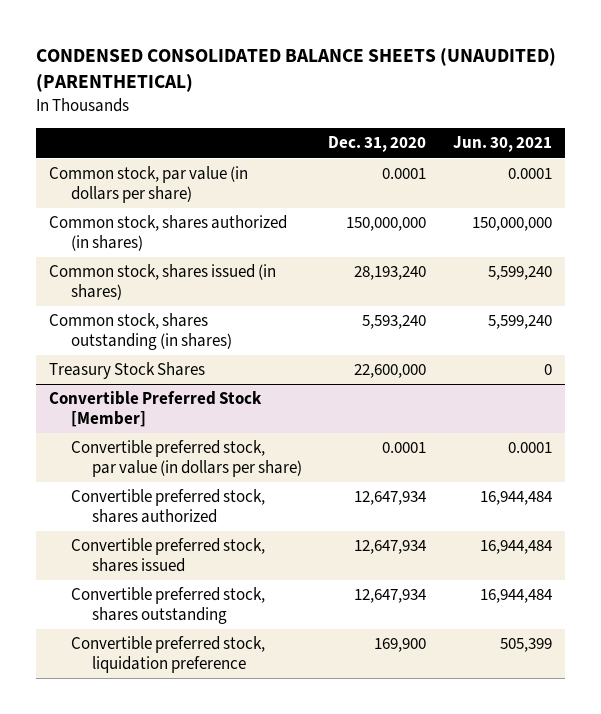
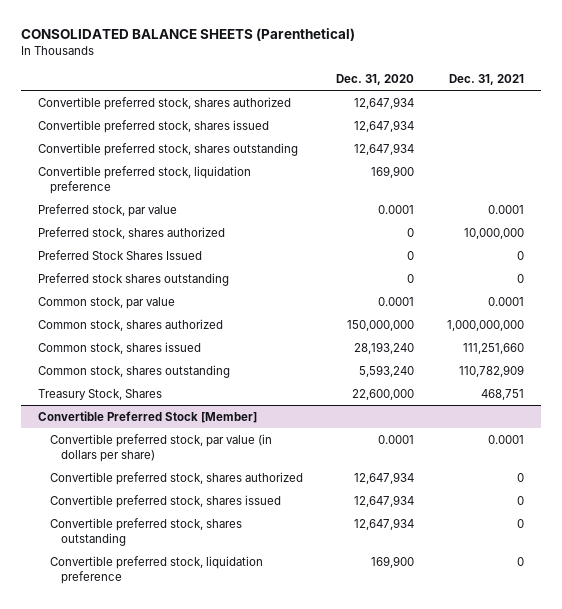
[36,48,557,93] CONDENSED CONSOLIDATED BALANCE SHEETS (UNAUDITED) (PARENTHETICAL) -> [21,28,356,42] CONSOLIDATED BALANCE SHEETS (Parenthetical)
[453,136,553,153] Jun. 30, 2021 -> none
none -> [449,73,525,85] Dec. 31, 2021
none -> [37,96,291,110] Convertible preferred stock, shares authorized
none -> [37,119,269,133] Convertible preferred stock, shares issued
none -> [37,142,298,156] Convertible preferred stock, shares outstanding
none -> [37,165,251,194] Convertible preferred stock, liquidation preference
none -> [37,203,177,217] Preferred stock, par value
none -> [37,226,225,239] Preferred stock, shares authorized
none -> [37,249,202,260] Preferred Stock Shares Issued
none -> [37,272,229,286] Preferred stock shares outstanding
[49,166,249,203] Common stock, par value (in dollars per share) -> [37,296,175,309] Common stock, par value
[49,215,288,251] Common stock, shares authorized (in shares) -> [37,318,223,331] Common stock, shares authorized
[49,264,277,300] Common stock, shares issued (in shares) -> [37,341,201,354] Common stock, shares issued
[49,313,232,350] Common stock, shares outstanding (in shares) -> [37,364,230,378] Common stock, shares outstanding
[49,362,206,380] Treasury Stock Shares -> [37,388,162,400] Treasury Stock, Shares

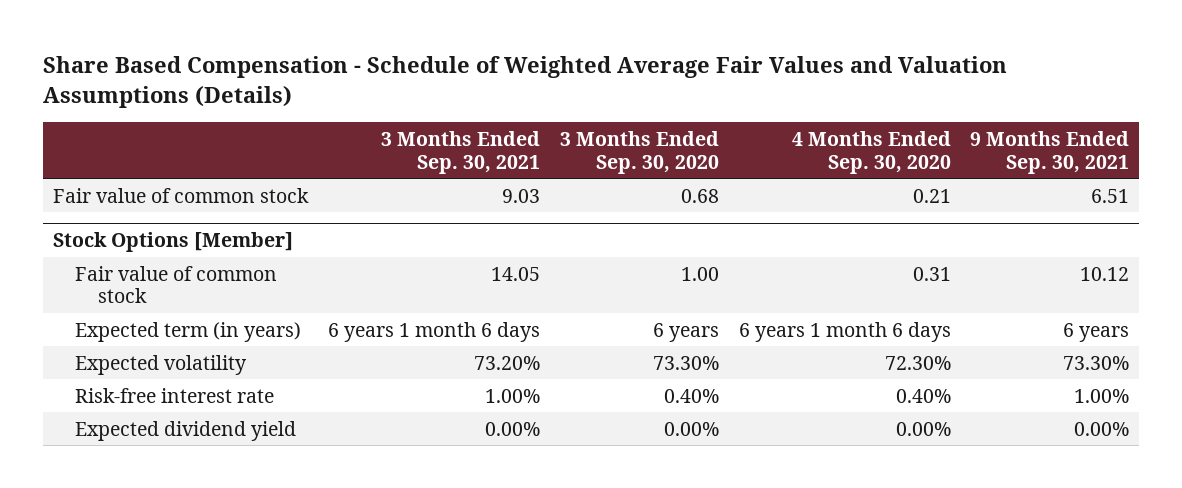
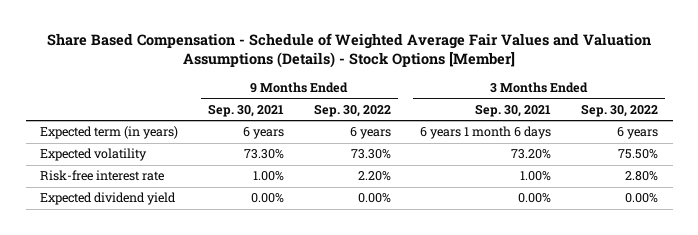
[42,55,1007,108] Share Based Compensation - Schedule of Weighted Average Fair Values and Valuation Assumptions (Details) -> [47,32,652,69] Share Based Compensation - Schedule of Weighted Average Fair Values and Valuation Assumptions (Details) - Stock Options [Member]
[559,130,719,174] 3 Months Ended Sep. 30, 2020 -> none
[791,130,951,174] 4 Months Ended Sep. 30, 2020 -> none
none -> [313,103,391,117] Sep. 30, 2022
none -> [580,103,658,117] Sep. 30, 2022
[52,187,309,203] Fair value of common stock -> none
[52,232,293,253] Stock Options [Member] -> none
[75,265,278,304] Fair value of common stock -> none

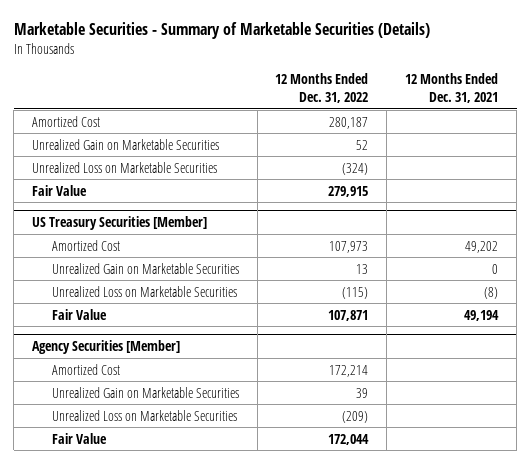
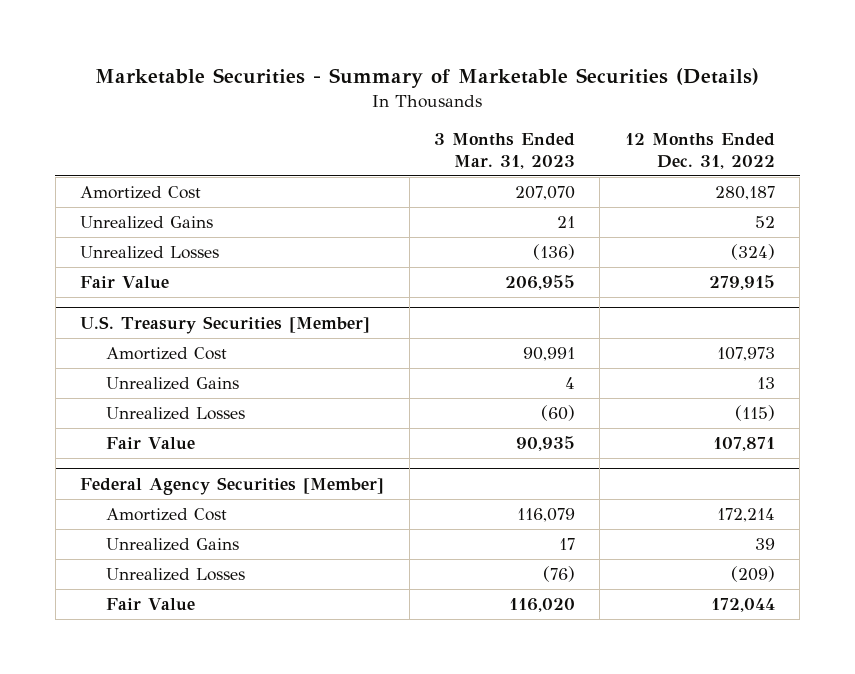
[405,73,499,104] 12 Months Ended Dec. 31, 2021 -> none
none -> [433,133,575,170] 3 Months Ended Mar. 31, 2023
[32,138,220,150] Unrealized Gain on Marketable Securities -> [80,216,214,230] Unrealized Gains
[32,161,218,173] Unrealized Loss on Marketable Securities -> [80,246,220,260] Unrealized Losses
[32,216,208,231] US Treasury Securities [Member] -> [80,315,371,334] U.S. Treasury Securities [Member]
[51,262,239,274] Unrealized Gain on Marketable Securities -> [106,377,240,391] Unrealized Gains
[51,285,237,297] Unrealized Loss on Marketable Securities -> [106,407,246,421] Unrealized Losses
[32,340,181,355] Agency Securities [Member] -> [80,476,385,495] Federal Agency Securities [Member]
[51,386,239,398] Unrealized Gain on Marketable Securities -> [106,538,240,552] Unrealized Gains
[51,409,237,421] Unrealized Loss on Marketable Securities -> [106,568,246,582] Unrealized Losses

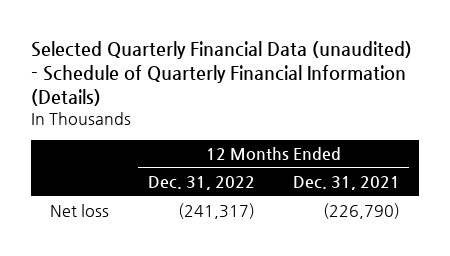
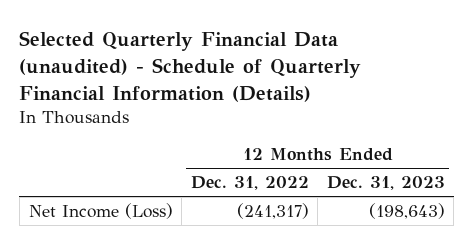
[292,176,400,191] Dec. 31, 2021 -> none
none -> [326,176,445,191] Dec. 31, 2023
[50,204,110,218] Net loss -> [28,202,173,219] Net Income (Loss)

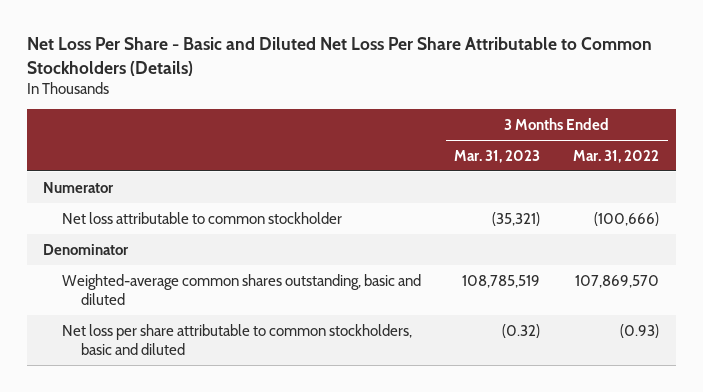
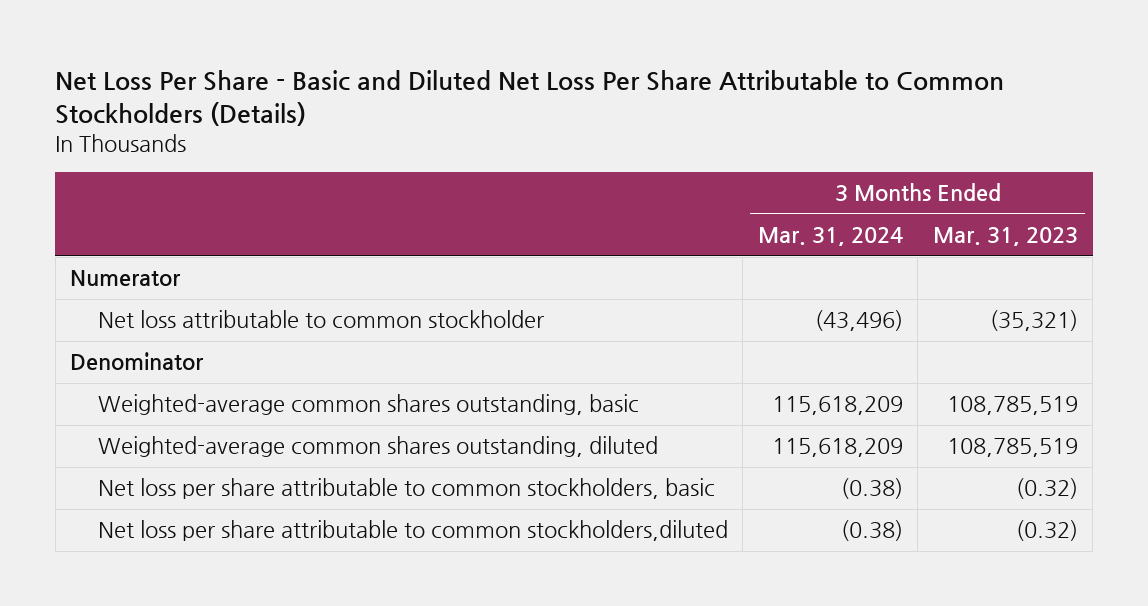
[573,149,660,163] Mar. 31, 2022 -> none
none -> [757,227,903,247] Mar. 31, 2024
none -> [97,394,639,416] Weighted-average common shares outstanding, basic
[62,273,422,305] Weighted-average common shares outstanding, basic and diluted -> [97,436,658,458] Weighted-average common shares outstanding, diluted
none -> [97,478,715,500] Net loss per share attributable to common stockholders, basic
[62,323,413,355] Net loss per share attributable to common stockholders, basic and diluted -> [97,520,728,542] Net loss per share attributable to common stockholders,diluted

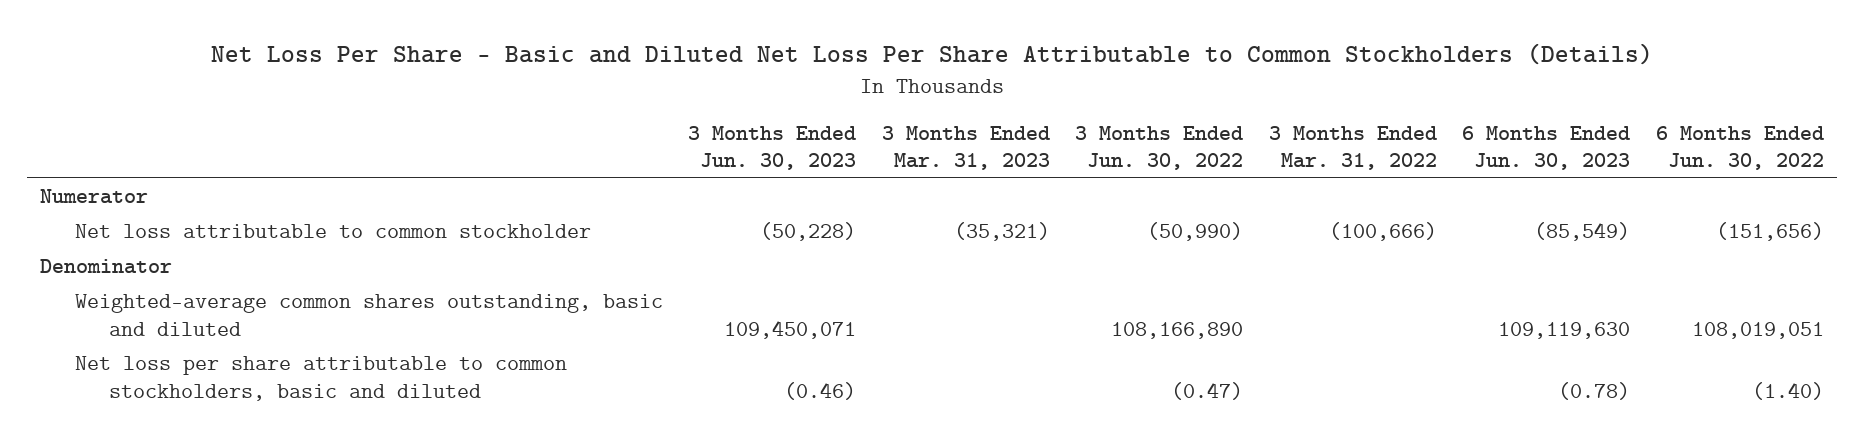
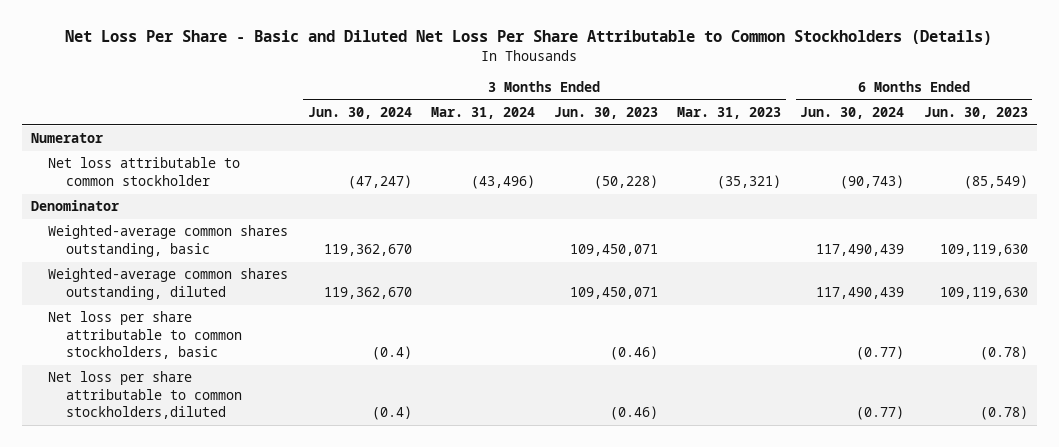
[1075,125,1244,170] 3 Months Ended Jun. 30, 2022 -> none
[1268,125,1437,170] 3 Months Ended Mar. 31, 2022 -> none
[1655,125,1824,170] 6 Months Ended Jun. 30, 2022 -> none
none -> [307,106,412,119] Jun. 30, 2024
none -> [430,106,535,119] Mar. 31, 2024
none -> [800,106,905,119] Jun. 30, 2024
none -> [48,225,289,257] Weighted-average common shares outstanding, basic
[74,294,663,336] Weighted-average common shares outstanding, basic and diluted -> [48,268,289,300] Weighted-average common shares outstanding, diluted
none -> [48,311,242,360] Net loss per share attributable to common stockholders, basic
[74,356,567,401] Net loss per share attributable to common stockholders, basic and diluted -> [48,371,242,420] Net loss per share attributable to common stockholders,diluted

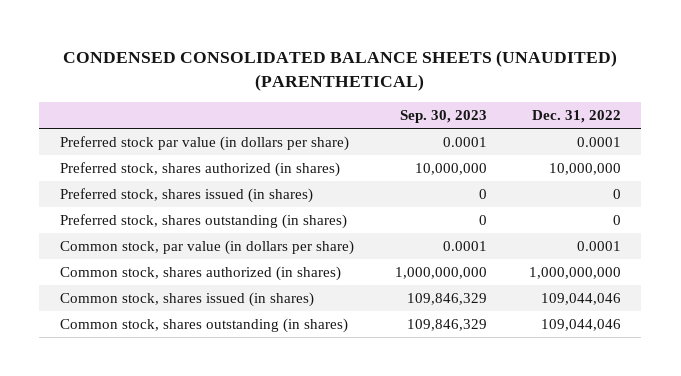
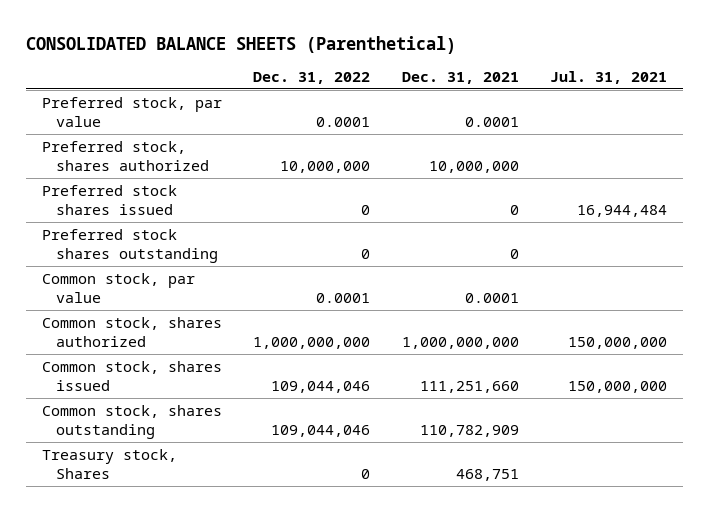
[63,50,618,91] CONDENSED CONSOLIDATED BALANCE SHEETS (UNAUDITED) (PARENTHETICAL) -> [26,35,457,54] CONSOLIDATED BALANCE SHEETS (Parenthetical)
[400,109,488,123] Sep. 30, 2023 -> none
none -> [401,71,519,84] Dec. 31, 2021
none -> [549,70,667,84] Jul. 31, 2021
[60,135,350,151] Preferred stock par value (in dollars per share) -> [42,96,223,127] Preferred stock, par value
[60,161,341,177] Preferred stock, shares authorized (in shares) -> [42,140,209,171] Preferred stock, shares authorized
[60,187,314,203] Preferred stock, shares issued (in shares) -> [42,184,178,215] Preferred stock shares issued
[60,213,348,229] Preferred stock, shares outstanding (in shares) -> [42,228,218,263] Preferred stock shares outstanding
[60,239,355,255] Common stock, par value (in dollars per share) -> [42,272,196,303] Common stock, par value
[60,265,342,281] Common stock, shares authorized (in shares) -> [42,316,223,347] Common stock, shares authorized
[60,291,315,307] Common stock, shares issued (in shares) -> [42,360,223,391] Common stock, shares issued
[60,317,349,333] Common stock, shares outstanding (in shares) -> [42,404,223,439] Common stock, shares outstanding
none -> [42,448,178,479] Treasury stock, Shares

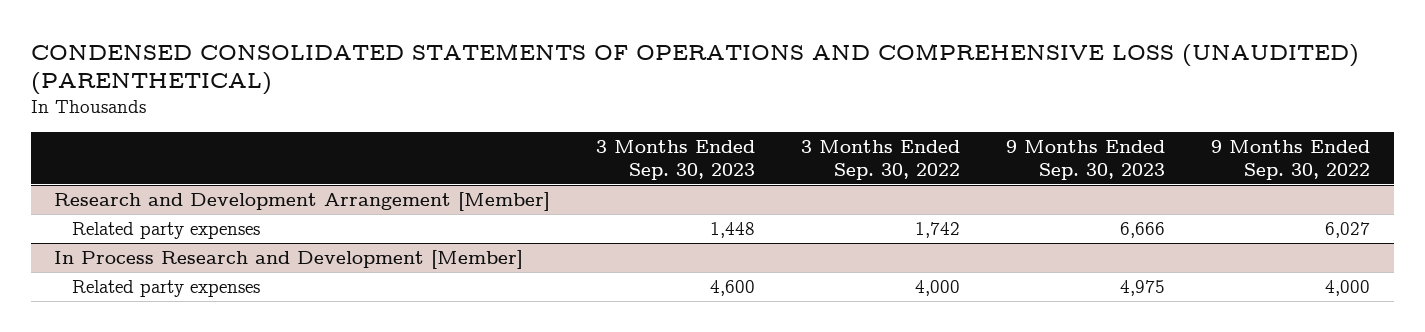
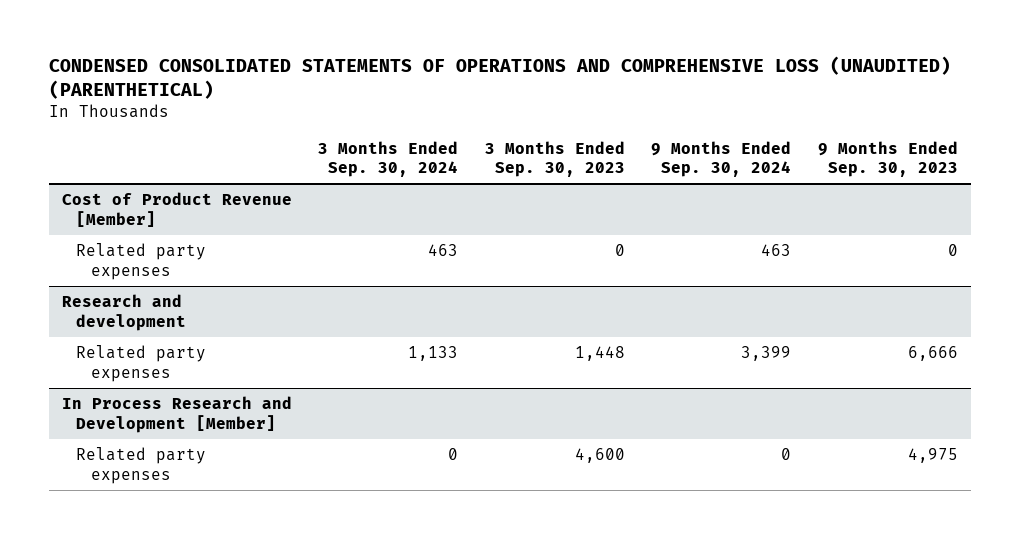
[801,139,961,180] 3 Months Ended Sep. 30, 2022 -> none
[1211,139,1371,180] 9 Months Ended Sep. 30, 2022 -> none
none -> [318,140,459,178] 3 Months Ended Sep. 30, 2024
none -> [651,140,792,178] 9 Months Ended Sep. 30, 2024
none -> [61,192,292,227] Cost of Product Revenue [Member]
none -> [76,243,207,280] Related party expenses
[54,192,551,212] Research and Development Arrangement [Member] -> [61,294,187,331] Research and development

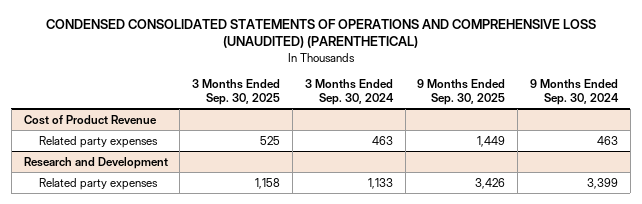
[484,140,625,178] 3 Months Ended Sep. 30, 2023 -> none
[817,140,958,178] 9 Months Ended Sep. 30, 2023 -> none
none -> [192,78,281,106] 3 Months Ended Sep. 30, 2025
none -> [417,78,506,106] 9 Months Ended Sep. 30, 2025
[61,192,292,227] Cost of Product Revenue [Member] -> [23,114,157,125] Cost of Product Revenue
[61,294,187,331] Research and development -> [23,156,168,169] Research and Development
[61,396,292,433] In Process Research and Development [Member] -> none
[76,447,207,484] Related party expenses -> none

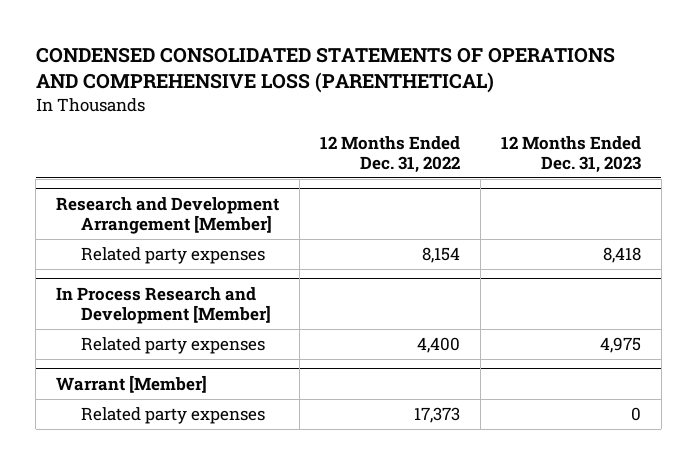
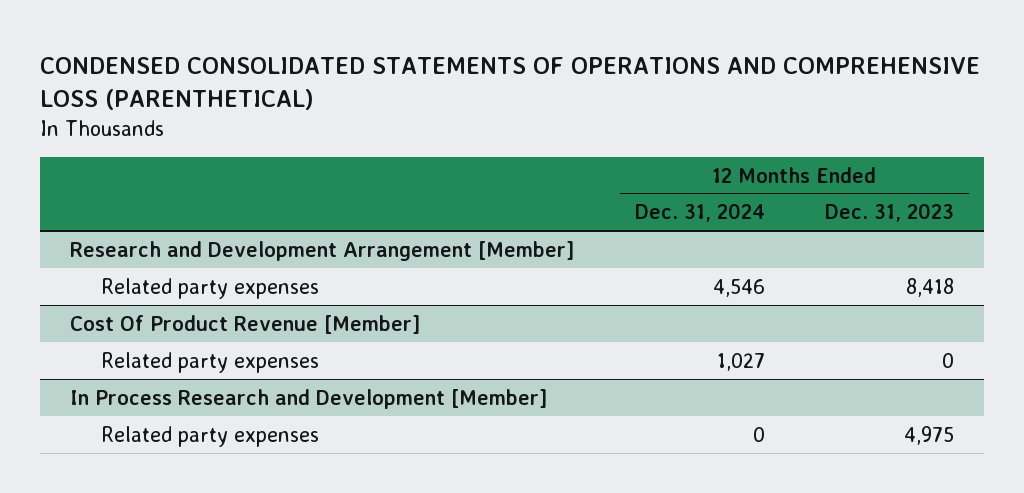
[320,136,461,173] 12 Months Ended Dec. 31, 2022 -> none
none -> [634,203,765,223] Dec. 31, 2024
none -> [70,314,421,334] Cost Of Product Revenue [Member]
none -> [100,351,319,373] Related party expenses
[56,375,208,394] Warrant [Member] -> none
[81,407,266,425] Related party expenses -> none

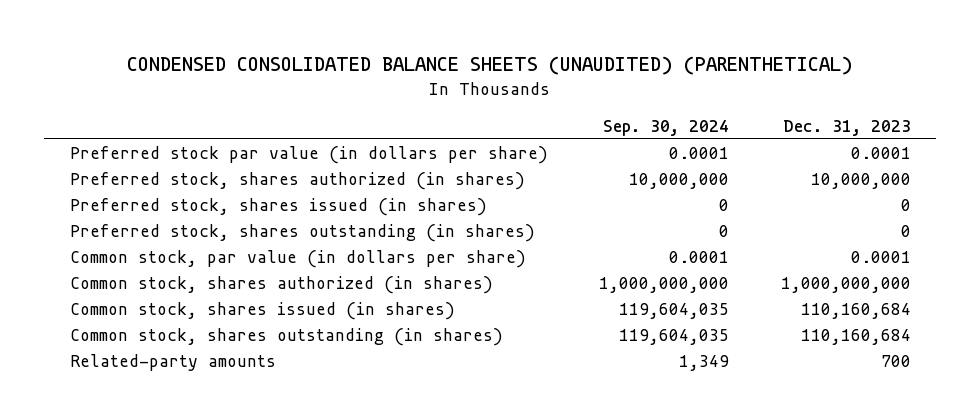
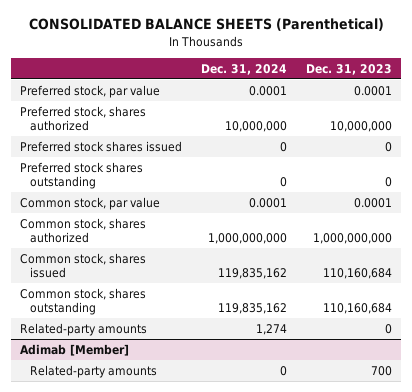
[127,56,854,76] CONDENSED CONSOLIDATED BALANCE SHEETS (UNAUDITED) (PARENTHETICAL) -> [28,18,384,32] CONSOLIDATED BALANCE SHEETS (Parenthetical)
[603,119,730,136] Sep. 30, 2024 -> none
none -> [200,63,287,75] Dec. 31, 2024
[69,146,548,165] Preferred stock par value (in dollars per share) -> [20,84,161,98] Preferred stock, par value
[69,172,525,191] Preferred stock, shares authorized (in shares) -> [20,105,147,132] Preferred stock, shares authorized
[69,198,487,217] Preferred stock, shares issued (in shares) -> [20,140,183,152] Preferred stock shares issued
[69,224,535,243] Preferred stock, shares outstanding (in shares) -> [20,161,144,190] Preferred stock shares outstanding
[69,250,526,269] Common stock, par value (in dollars per share) -> [20,196,161,210] Common stock, par value
[69,276,493,295] Common stock, shares authorized (in shares) -> [20,217,147,244] Common stock, shares authorized
[69,302,455,321] Common stock, shares issued (in shares) -> [20,252,147,279] Common stock, shares issued
[69,328,503,347] Common stock, shares outstanding (in shares) -> [20,287,147,316] Common stock, shares outstanding
none -> [20,322,148,336] Related-party amounts
none -> [20,343,130,356] Adimab [Member]

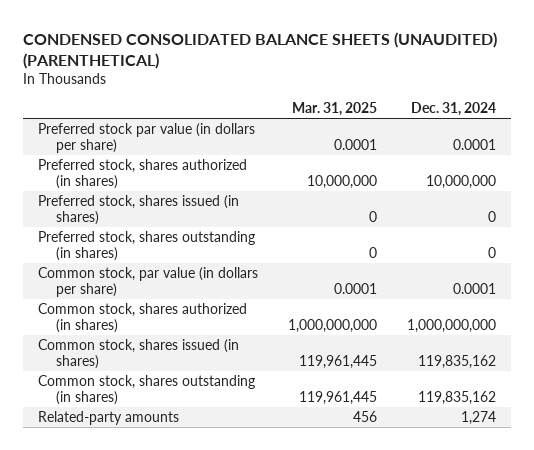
[28,18,384,32] CONSOLIDATED BALANCE SHEETS (Parenthetical) -> [23,31,498,69] CONDENSED CONSOLIDATED BALANCE SHEETS (UNAUDITED) (PARENTHETICAL)
[305,63,392,75] Dec. 31, 2023 -> none
none -> [292,101,378,116] Mar. 31, 2025
[20,84,161,98] Preferred stock, par value -> [38,123,256,153] Preferred stock par value (in dollars per share)
[20,105,147,132] Preferred stock, shares authorized -> [38,159,248,189] Preferred stock, shares authorized (in shares)
[20,140,183,152] Preferred stock shares issued -> [38,195,240,225] Preferred stock, shares issued (in shares)
[20,161,144,190] Preferred stock shares outstanding -> [38,231,256,261] Preferred stock, shares outstanding (in shares)
[20,196,161,210] Common stock, par value -> [38,267,259,297] Common stock, par value (in dollars per share)
[20,217,147,244] Common stock, shares authorized -> [38,303,248,333] Common stock, shares authorized (in shares)
[20,252,147,279] Common stock, shares issued -> [38,339,240,369] Common stock, shares issued (in shares)
[20,287,147,316] Common stock, shares outstanding -> [38,375,256,405] Common stock, shares outstanding (in shares)
[20,343,130,356] Adimab [Member] -> none
[30,364,158,378] Related-party amounts -> none

